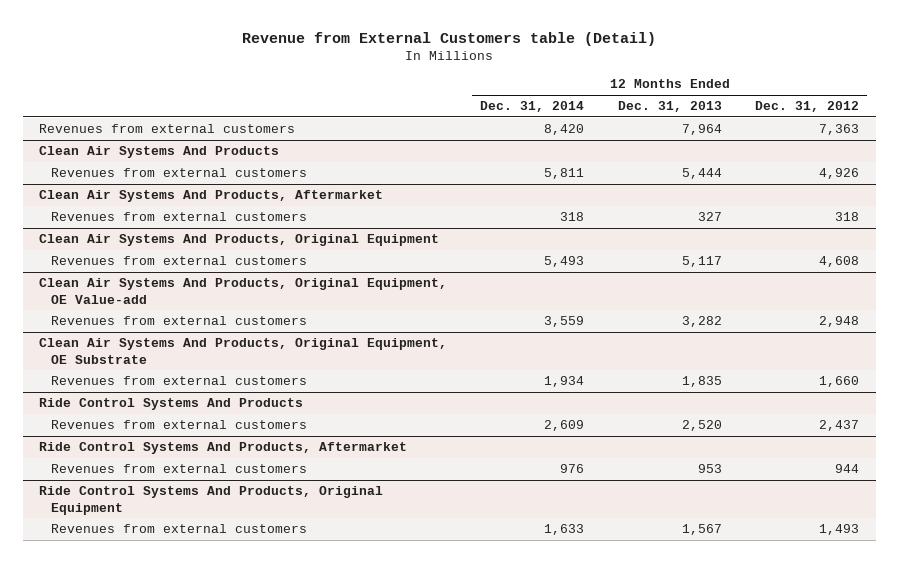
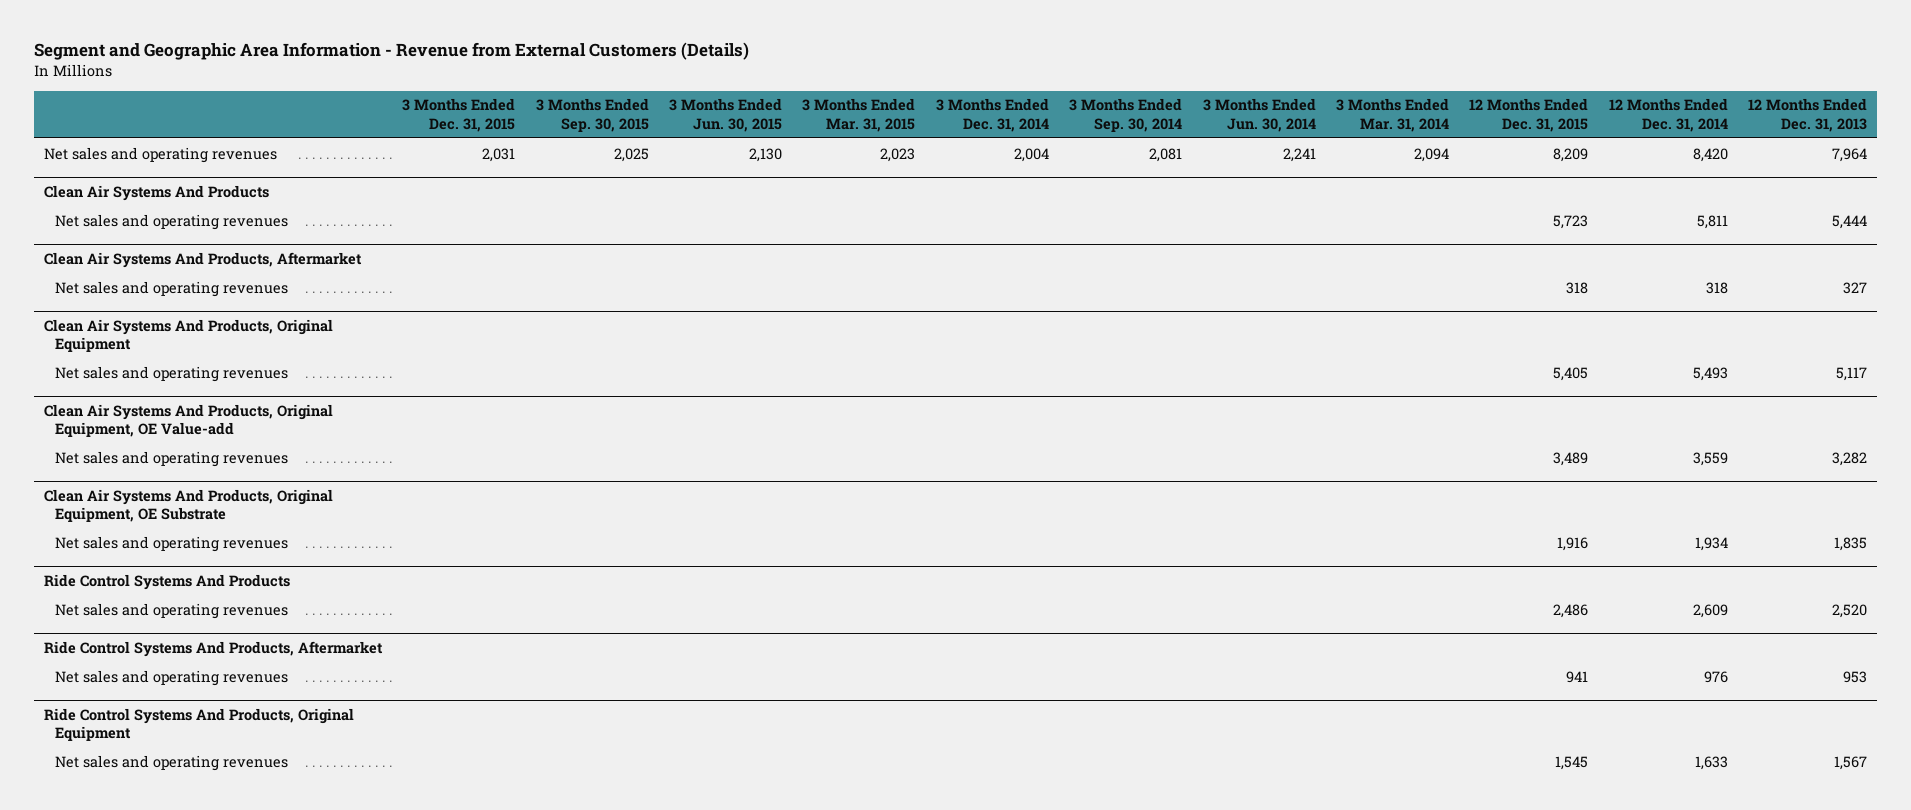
[242,31,657,46] Revenue from External Customers table (Detail) -> [33,42,749,61] Segment and Geographic Area Information - Revenue from External Customers (Details)
[754,101,859,113] Dec. 31, 2012 -> none
none -> [402,98,516,132] 3 Months Ended Dec. 31, 2015
none -> [535,98,649,132] 3 Months Ended Sep. 30, 2015
none -> [669,98,783,132] 3 Months Ended Jun. 30, 2015
none -> [802,98,916,132] 3 Months Ended Mar. 31, 2015
none -> [935,98,1049,132] 3 Months Ended Dec. 31, 2014
none -> [1069,98,1183,132] 3 Months Ended Sep. 30, 2014
none -> [1202,98,1316,132] 3 Months Ended Jun. 30, 2014
none -> [1335,98,1449,132] 3 Months Ended Mar. 31, 2014
none -> [1469,98,1589,132] 12 Months Ended Dec. 31, 2015
[39,124,296,134] Revenues from external customers -> [43,146,277,163] Net sales and operating revenues
[51,168,308,178] Revenues from external customers -> [54,213,288,230] Net sales and operating revenues
[51,212,308,222] Revenues from external customers -> [54,280,288,297] Net sales and operating revenues
[51,256,308,266] Revenues from external customers -> [54,365,288,382] Net sales and operating revenues
[51,316,308,326] Revenues from external customers -> [54,450,288,467] Net sales and operating revenues
[51,376,308,386] Revenues from external customers -> [54,535,288,552] Net sales and operating revenues
[51,420,308,430] Revenues from external customers -> [54,602,288,619] Net sales and operating revenues
[51,464,308,474] Revenues from external customers -> [54,669,288,686] Net sales and operating revenues
[51,524,308,534] Revenues from external customers -> [54,754,288,771] Net sales and operating revenues

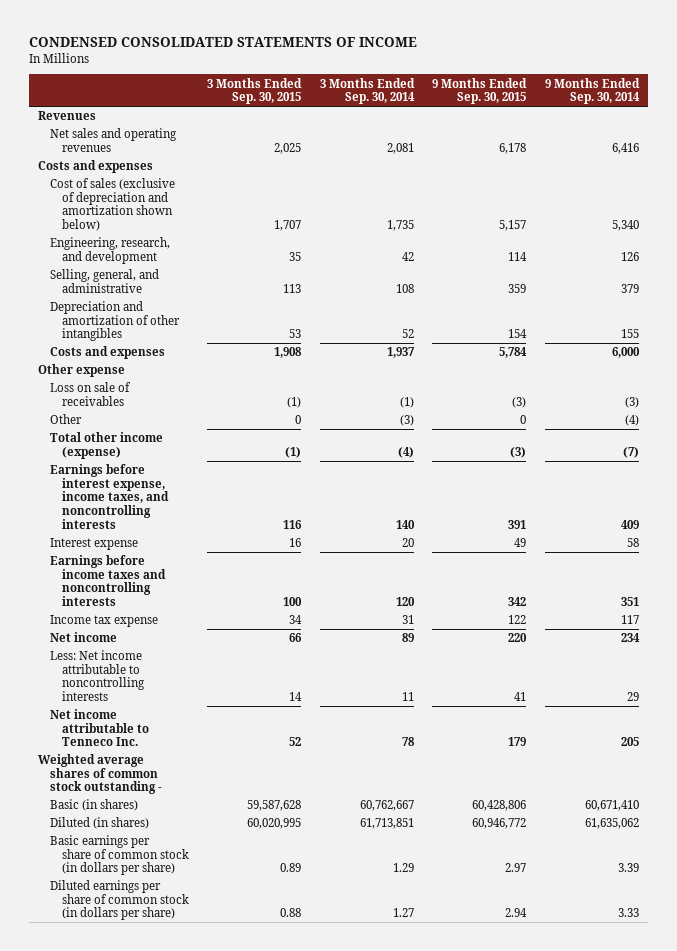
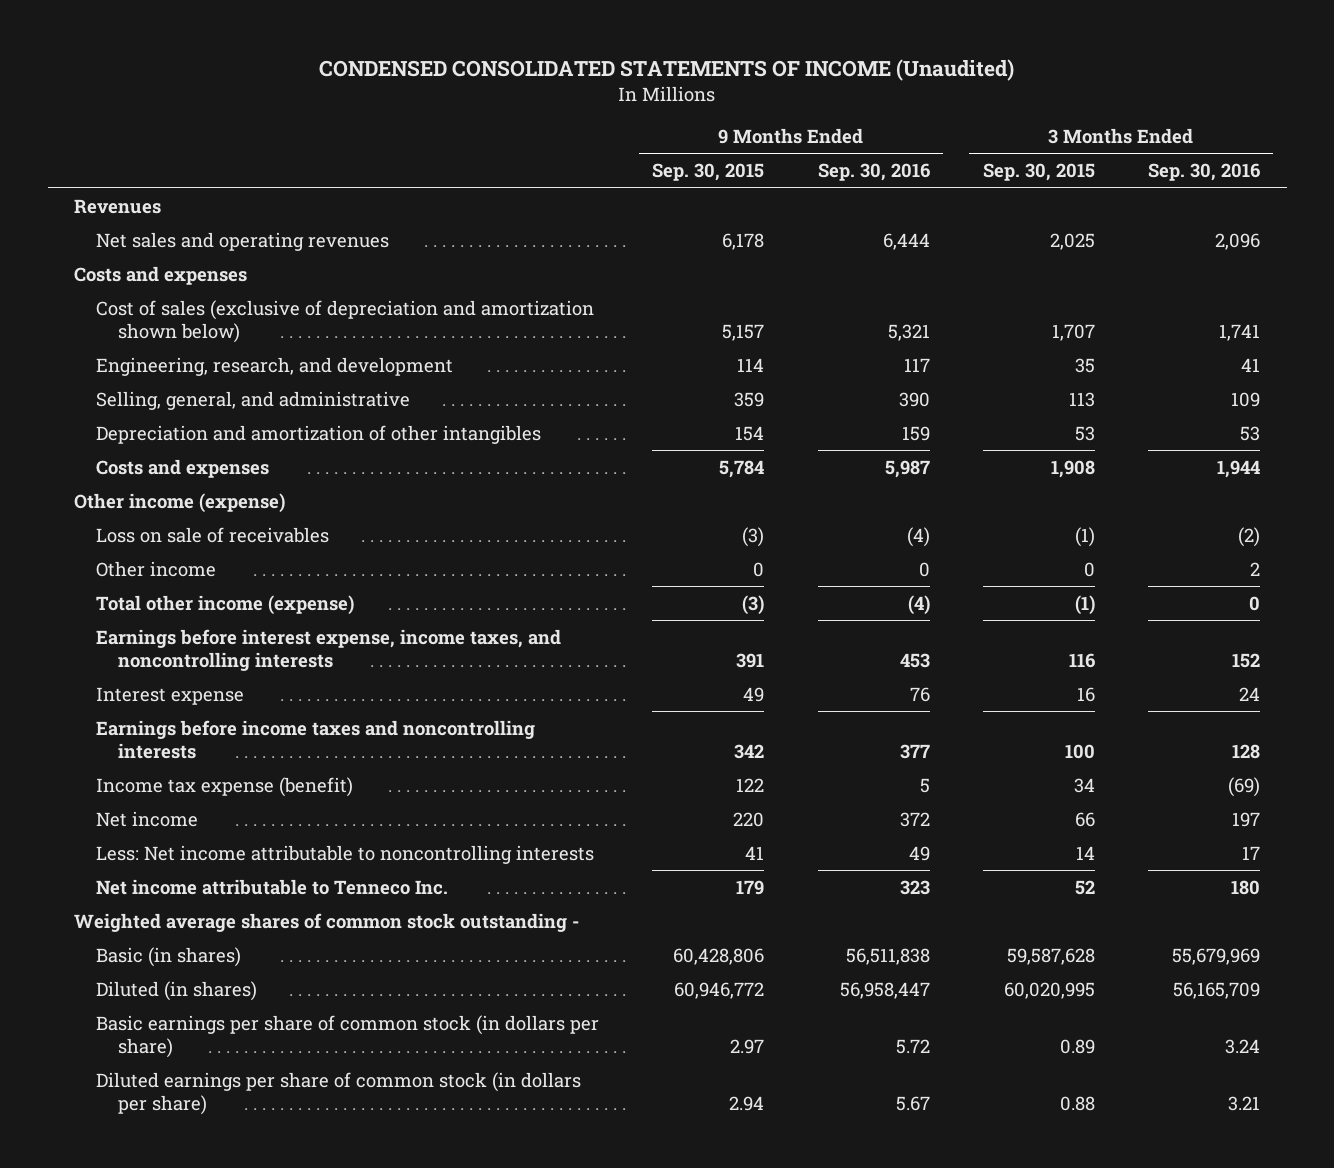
[29,37,418,48] CONDENSED CONSOLIDATED STATEMENTS OF INCOME -> [319,59,1015,82] CONDENSED CONSOLIDATED STATEMENTS OF INCOME (Unaudited)
[319,77,415,105] 3 Months Ended Sep. 30, 2014 -> none
[544,77,640,105] 9 Months Ended Sep. 30, 2014 -> none
none -> [817,163,930,182] Sep. 30, 2016
none -> [1148,163,1261,182] Sep. 30, 2016
[38,364,126,378] Other expense -> [74,492,286,513] Other income (expense)
[50,414,83,425] Other -> [96,560,217,577] Other income
[50,615,159,628] Income tax expense -> [96,776,354,797] Income tax expense (benefit)

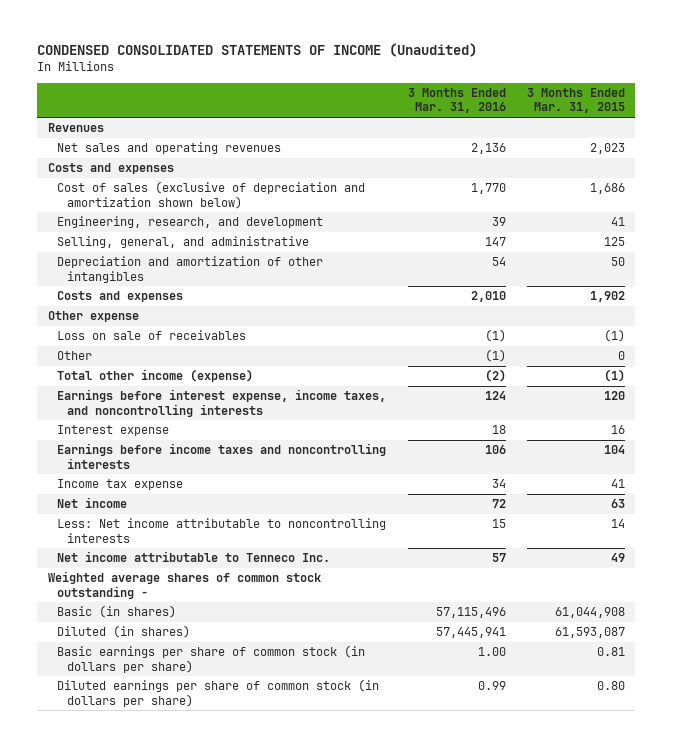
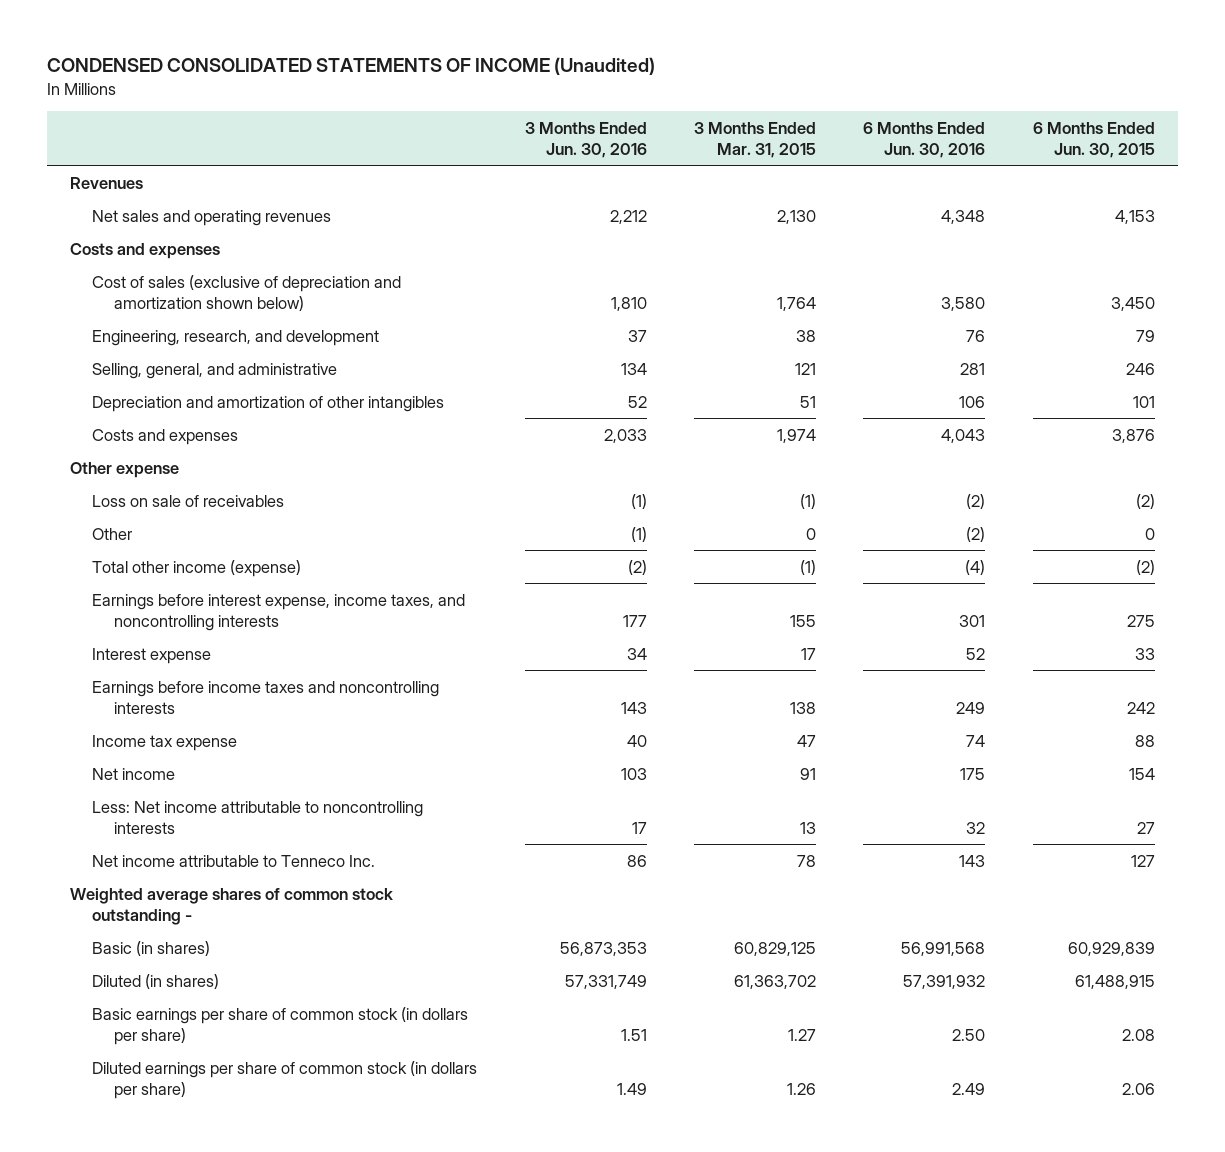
[407,88,506,114] 3 Months Ended Mar. 31, 2016 -> none
none -> [524,121,647,158] 3 Months Ended Jun. 30, 2016
none -> [863,121,986,158] 6 Months Ended Jun. 30, 2016
none -> [1032,121,1155,158] 6 Months Ended Jun. 30, 2015
[589,143,625,155] 2,023 -> [777,209,817,224] 2,130
[589,183,625,195] 1,686 -> [777,296,817,311] 1,764
[610,217,625,227] 41 -> [796,329,817,342] 38
[603,237,625,247] 125 -> [795,362,817,375] 121
[610,257,625,267] 50 -> [800,395,817,408] 51
[589,291,625,303] 1,902 -> [777,428,817,443] 1,974
[603,391,625,401] 120 -> [790,614,817,627] 155
[610,425,625,435] 16 -> [801,647,817,660] 17
[603,445,625,455] 104 -> [790,701,817,714] 138
[610,479,625,489] 41 -> [797,734,817,747] 47
[610,499,625,509] 63 -> [800,767,817,780] 91
[610,519,625,529] 14 -> [800,821,817,834] 13
[610,553,625,563] 49 -> [797,854,817,867] 78
[554,607,625,619] 61,044,908 -> [734,941,817,956] 60,829,125
[554,627,625,639] 61,593,087 -> [734,974,817,989] 61,363,702
[596,647,625,657] 0.81 -> [788,1028,817,1041] 1.27
[596,681,625,691] 0.80 -> [787,1082,817,1095] 1.26

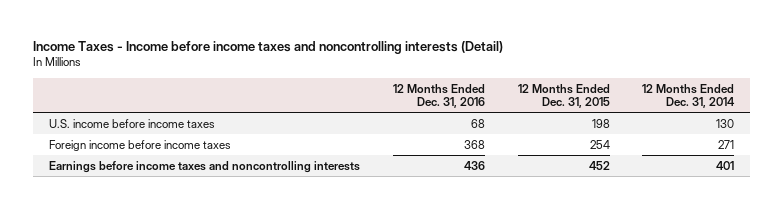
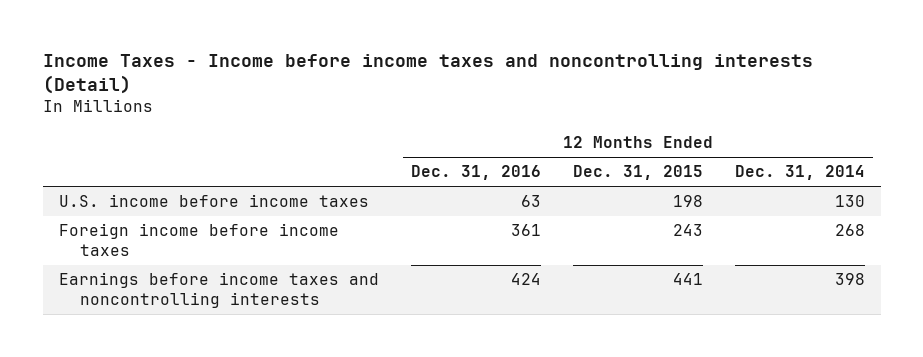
[470,118,485,128] 68 -> [520,195,541,208] 63
[463,139,485,149] 368 -> [510,224,541,237] 361
[589,139,610,149] 254 -> [672,224,703,237] 243
[718,139,735,149] 271 -> [834,224,865,237] 268
[463,160,485,170] 436 -> [510,273,541,286] 424
[588,160,610,170] 452 -> [672,273,703,286] 441
[716,160,735,170] 401 -> [834,273,865,286] 398

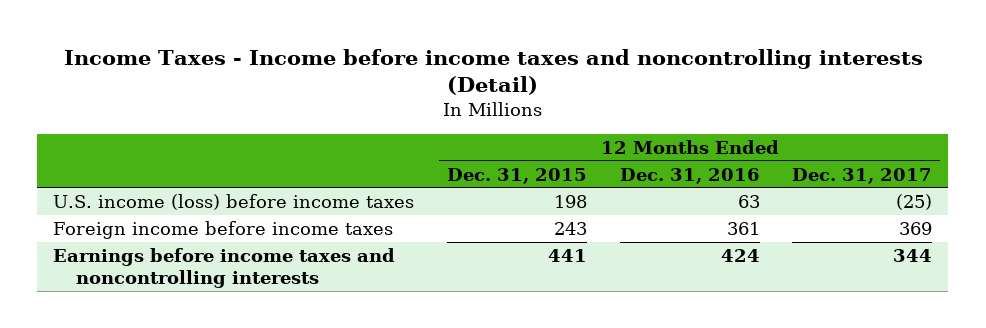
[734,165,865,181] Dec. 31, 2014 -> none
none -> [792,167,933,184] Dec. 31, 2017
[58,194,369,208] U.S. income before income taxes -> [53,193,415,210] U.S. income (loss) before income taxes

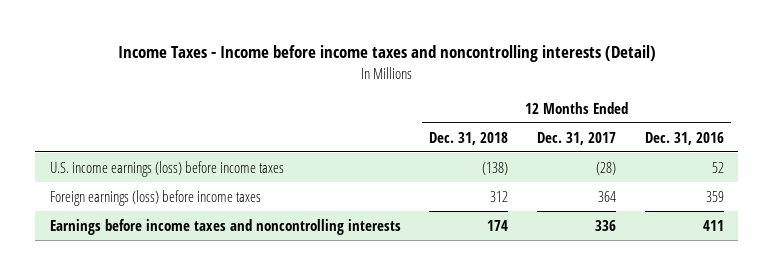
[446,167,587,184] Dec. 31, 2015 -> none
none -> [429,131,509,145] Dec. 31, 2018
[53,193,415,210] U.S. income (loss) before income taxes -> [49,160,284,177] U.S. income earnings (loss) before income taxes
[737,194,760,208] 63 -> [711,161,724,173] 52
[896,193,933,210] (25) -> [596,161,617,175] (28)
[53,220,394,239] Foreign income before income taxes -> [49,189,261,206] Foreign earnings (loss) before income taxes
[726,221,760,235] 361 -> [705,190,724,202] 359
[899,221,933,235] 369 -> [598,190,617,202] 364
[720,248,760,262] 424 -> [702,219,724,231] 411
[893,248,933,262] 344 -> [595,219,617,231] 336

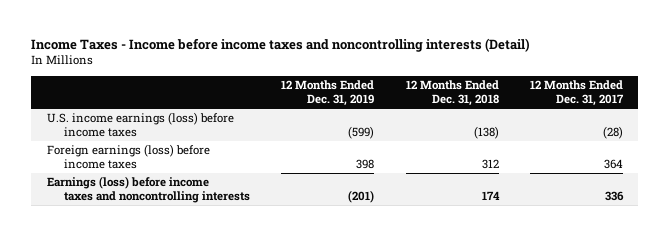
[644,131,724,145] Dec. 31, 2016 -> none
none -> [281,80,375,107] 12 Months Ended Dec. 31, 2019
[49,218,401,235] Earnings before income taxes and noncontrolling interests -> [46,176,251,204] Earnings (loss) before income taxes and noncontrolling interests

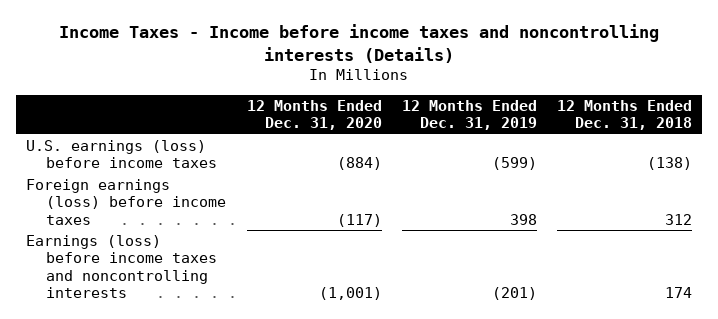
[31,37,531,52] Income Taxes - Income before income taxes and noncontrolling interests (Detail) -> [59,24,660,63] Income Taxes - Income before income taxes and noncontrolling interests (Details)
[529,80,624,107] 12 Months Ended Dec. 31, 2017 -> none
none -> [246,99,382,131] 12 Months Ended Dec. 31, 2020
[46,112,234,138] U.S. income earnings (loss) before income taxes -> [26,140,218,169] U.S. earnings (loss) before income taxes

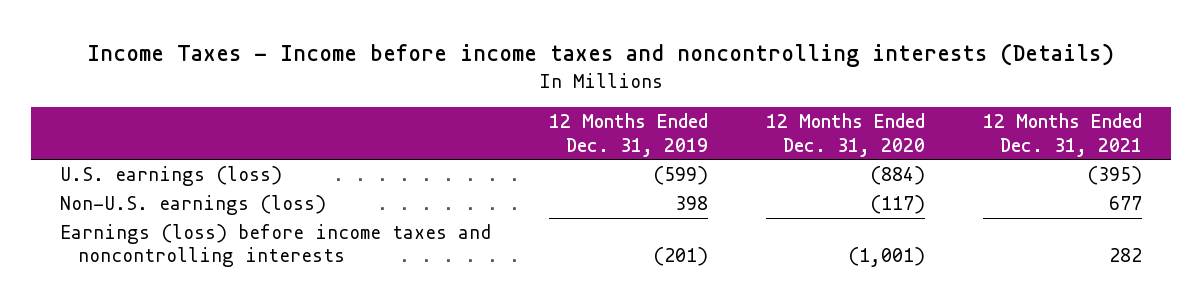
[557,99,693,131] 12 Months Ended Dec. 31, 2018 -> none
none -> [983,113,1143,157] 12 Months Ended Dec. 31, 2021
[26,140,218,169] U.S. earnings (loss) before income taxes -> [60,166,283,187] U.S. earnings (loss)
[26,179,227,225] Foreign earnings (loss) before income taxes -> [60,195,327,216] Non-U.S. earnings (loss)

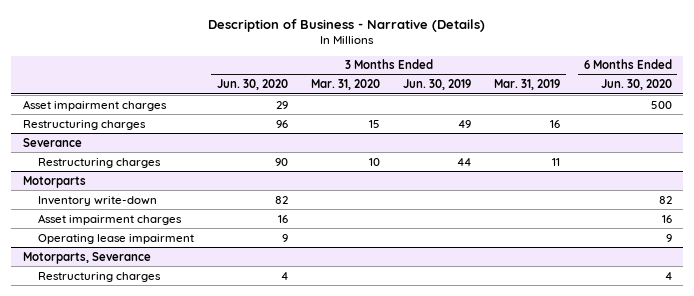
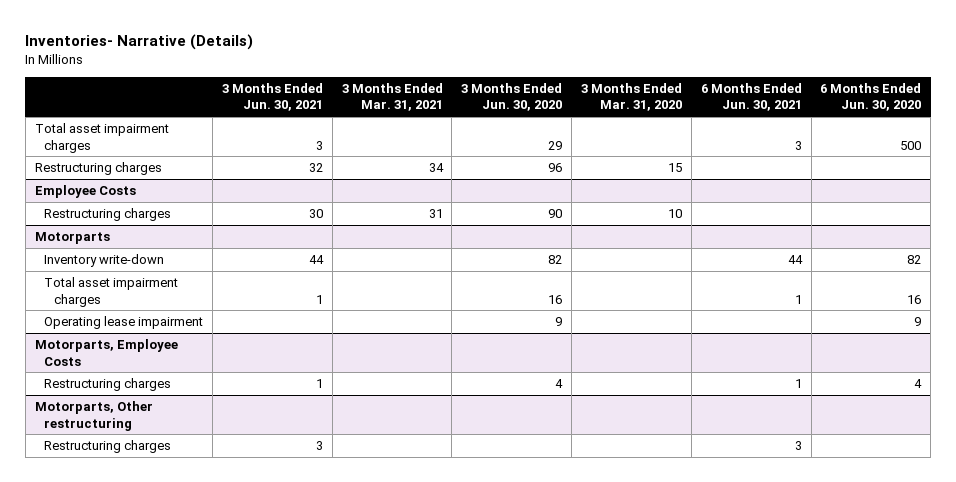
[208,18,486,32] Description of Business - Narrative (Details) -> [25,33,254,50] Inventories- Narrative (Details)
[403,79,472,91] Jun. 30, 2019 -> none
[494,79,561,91] Mar. 31, 2019 -> none
none -> [221,82,323,112] 3 Months Ended Jun. 30, 2021
none -> [341,82,443,112] 3 Months Ended Mar. 31, 2021
none -> [700,82,802,112] 6 Months Ended Jun. 30, 2021
[22,99,167,111] Asset impairment charges -> [34,123,169,153] Total asset impairment charges
[22,137,82,147] Severance -> [34,185,136,199] Employee Costs
[38,213,183,225] Asset impairment charges -> [44,277,179,307] Total asset impairment charges
[22,251,151,264] Motorparts, Severance -> none
none -> [34,339,178,366] Motorparts, Employee Costs
none -> [34,401,153,431] Motorparts, Other restructuring
none -> [44,440,172,454] Restructuring charges

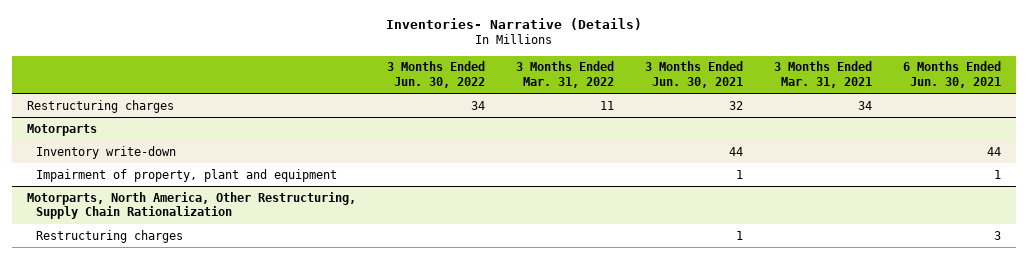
[461,82,563,112] 3 Months Ended Jun. 30, 2020 -> none
[580,82,682,112] 3 Months Ended Mar. 31, 2020 -> none
[820,82,922,112] 6 Months Ended Jun. 30, 2020 -> none
none -> [387,61,486,88] 3 Months Ended Jun. 30, 2022
none -> [516,61,615,88] 3 Months Ended Mar. 31, 2022
[34,123,169,153] Total asset impairment charges -> none
[34,185,136,199] Employee Costs -> none
[44,208,172,222] Restructuring charges -> none
[44,277,179,307] Total asset impairment charges -> none
[44,316,204,330] Operating lease impairment -> none
[34,339,178,366] Motorparts, Employee Costs -> none
[34,401,153,431] Motorparts, Other restructuring -> none
[44,440,172,454] Restructuring charges -> none
none -> [36,168,338,182] Impairment of property, plant and equipment
none -> [27,191,357,220] Motorparts, North America, Other Restructuring, Supply Chain Rationalization
[794,379,802,389] 1 -> [993,230,1001,240] 3

